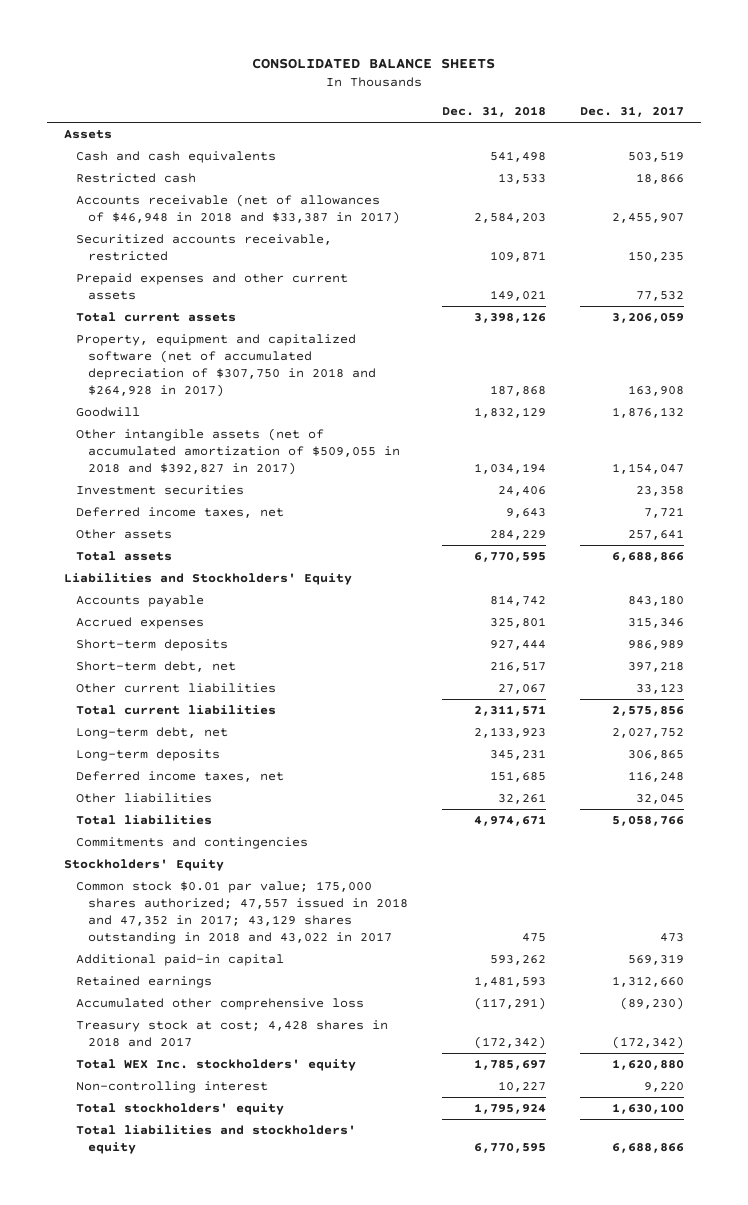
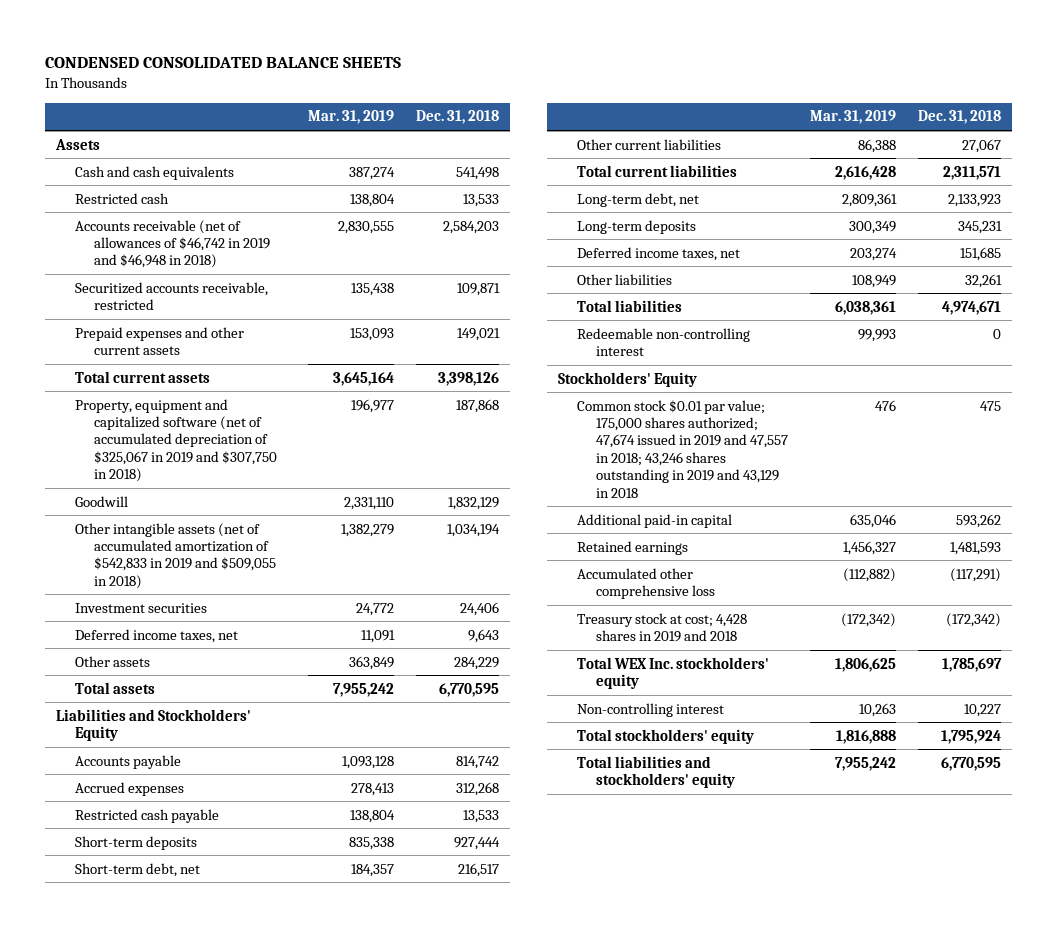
[251,57,495,69] CONSOLIDATED BALANCE SHEETS -> [45,57,402,69] CONDENSED CONSOLIDATED BALANCE SHEETS
[579,106,684,118] Dec. 31, 2017 -> none
none -> [308,110,395,125] Mar. 31, 2019
[75,194,400,225] Accounts receivable (net of allowances of $46,948 in 2018 and $33,387 in 2017) -> [75,219,271,269] Accounts receivable (net of allowances of $46,742 in 2019 and $46,948 in 2018)
[75,334,376,398] Property, equipment and capitalized software (net of accumulated depreciation of $307,750 in 2018 and $264,928 in 2017) -> [75,398,278,483] Property, equipment and capitalized software (net of accumulated depreciation of $325,067 in 2019 and $307,750 in 2018)
[75,428,400,476] Other intangible assets (net of accumulated amortization of $509,055 in 2018 and $392,827 in 2017) -> [75,522,277,589] Other intangible assets (net of accumulated amortization of $542,833 in 2019 and $509,055 in 2018)
[489,617,546,629] 325,801 -> [456,781,500,796] 312,268
none -> [75,808,220,823] Restricted cash payable
[75,837,308,850] Commitments and contingencies -> none
none -> [577,327,751,357] Redeemable non-controlling interest
[75,881,408,945] Common stock $0.01 par value; 175,000 shares authorized; 47,557 issued in 2018 and 47,352 in 2017; 43,129 shares outstanding in 2018 and 43,022 in 2017 -> [577,399,788,498] Common stock $0.01 par value; 175,000 shares authorized; 47,674 issued in 2019 and 47,557 in 2018; 43,246 shares outstanding in 2019 and 43,129 in 2018
[75,1020,388,1048] Treasury stock at cost; 4,428 shares in 2018 and 2017 -> [577,612,748,643] Treasury stock at cost; 4,428 shares in 2019 and 2018

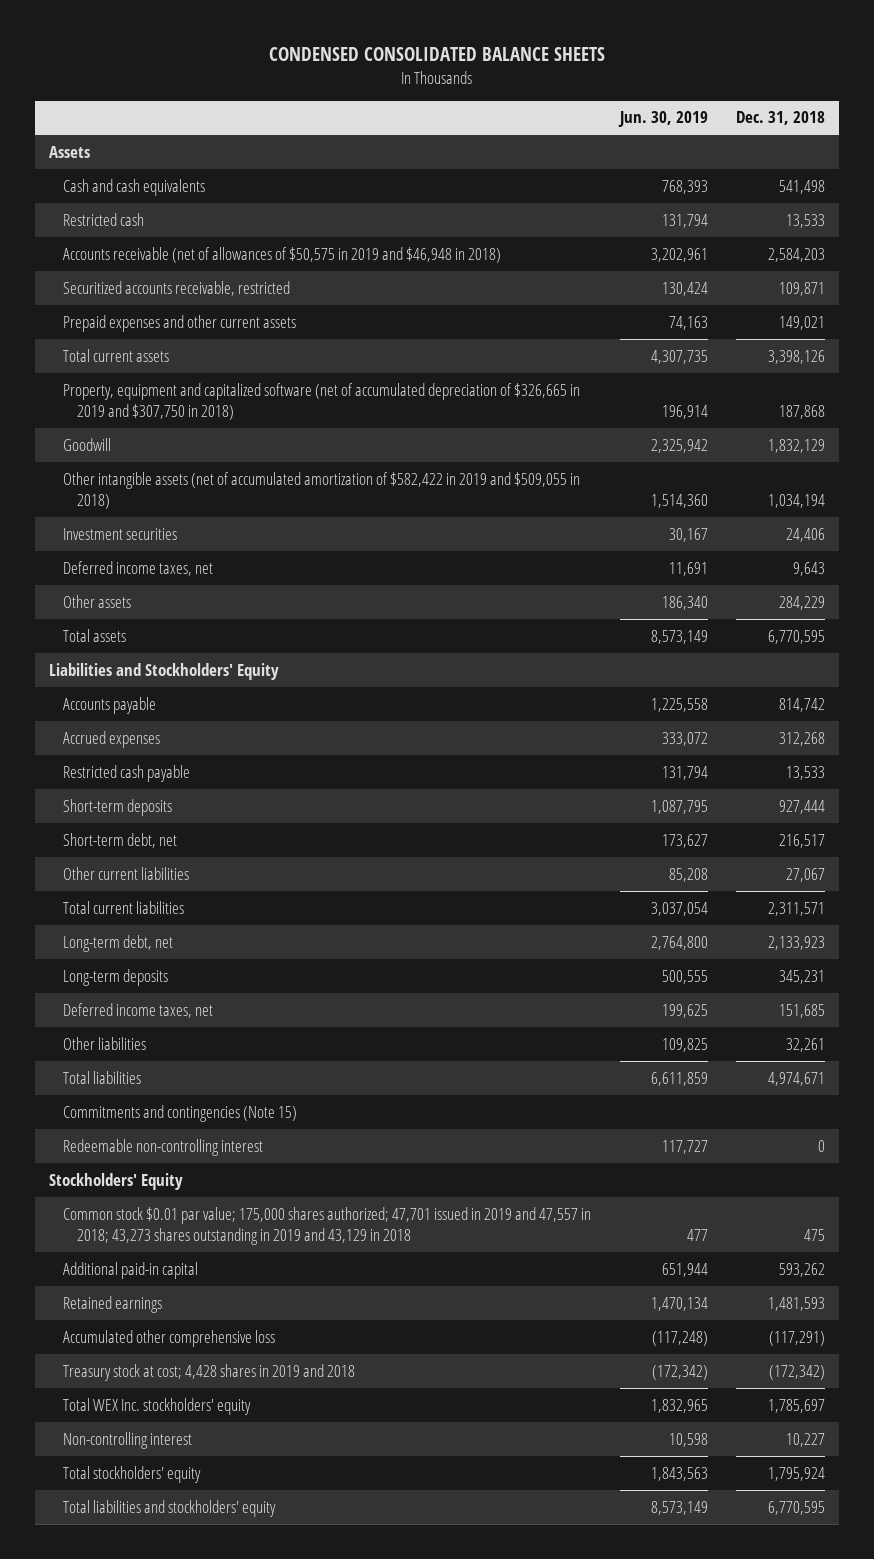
[308,110,395,125] Mar. 31, 2019 -> none
none -> [617,111,708,128] Jun. 30, 2019
[75,219,271,269] Accounts receivable (net of allowances of $46,742 in 2019 and $46,948 in 2018) -> [63,246,502,263] Accounts receivable (net of allowances of $50,575 in 2019 and $46,948 in 2018)
[75,398,278,483] Property, equipment and capitalized software (net of accumulated depreciation of $325,067 in 2019 and $307,750 in 2018) -> [63,382,581,421] Property, equipment and capitalized software (net of accumulated depreciation of $326,665 in 2019 and $307,750 in 2018)
[75,522,277,589] Other intangible assets (net of accumulated amortization of $542,833 in 2019 and $509,055 in 2018) -> [63,471,581,510] Other intangible assets (net of accumulated amortization of $582,422 in 2019 and $509,055 in 2018)
none -> [63,1104,298,1122] Commitments and contingencies (Note 15)
[577,399,788,498] Common stock $0.01 par value; 175,000 shares authorized; 47,674 issued in 2019 and 47,557 in 2018; 43,246 shares outstanding in 2019 and 43,129 in 2018 -> [63,1206,592,1246] Common stock $0.01 par value; 175,000 shares authorized; 47,701 issued in 2019 and 47,557 in 2018; 43,273 shares outstanding in 2019 and 43,129 in 2018

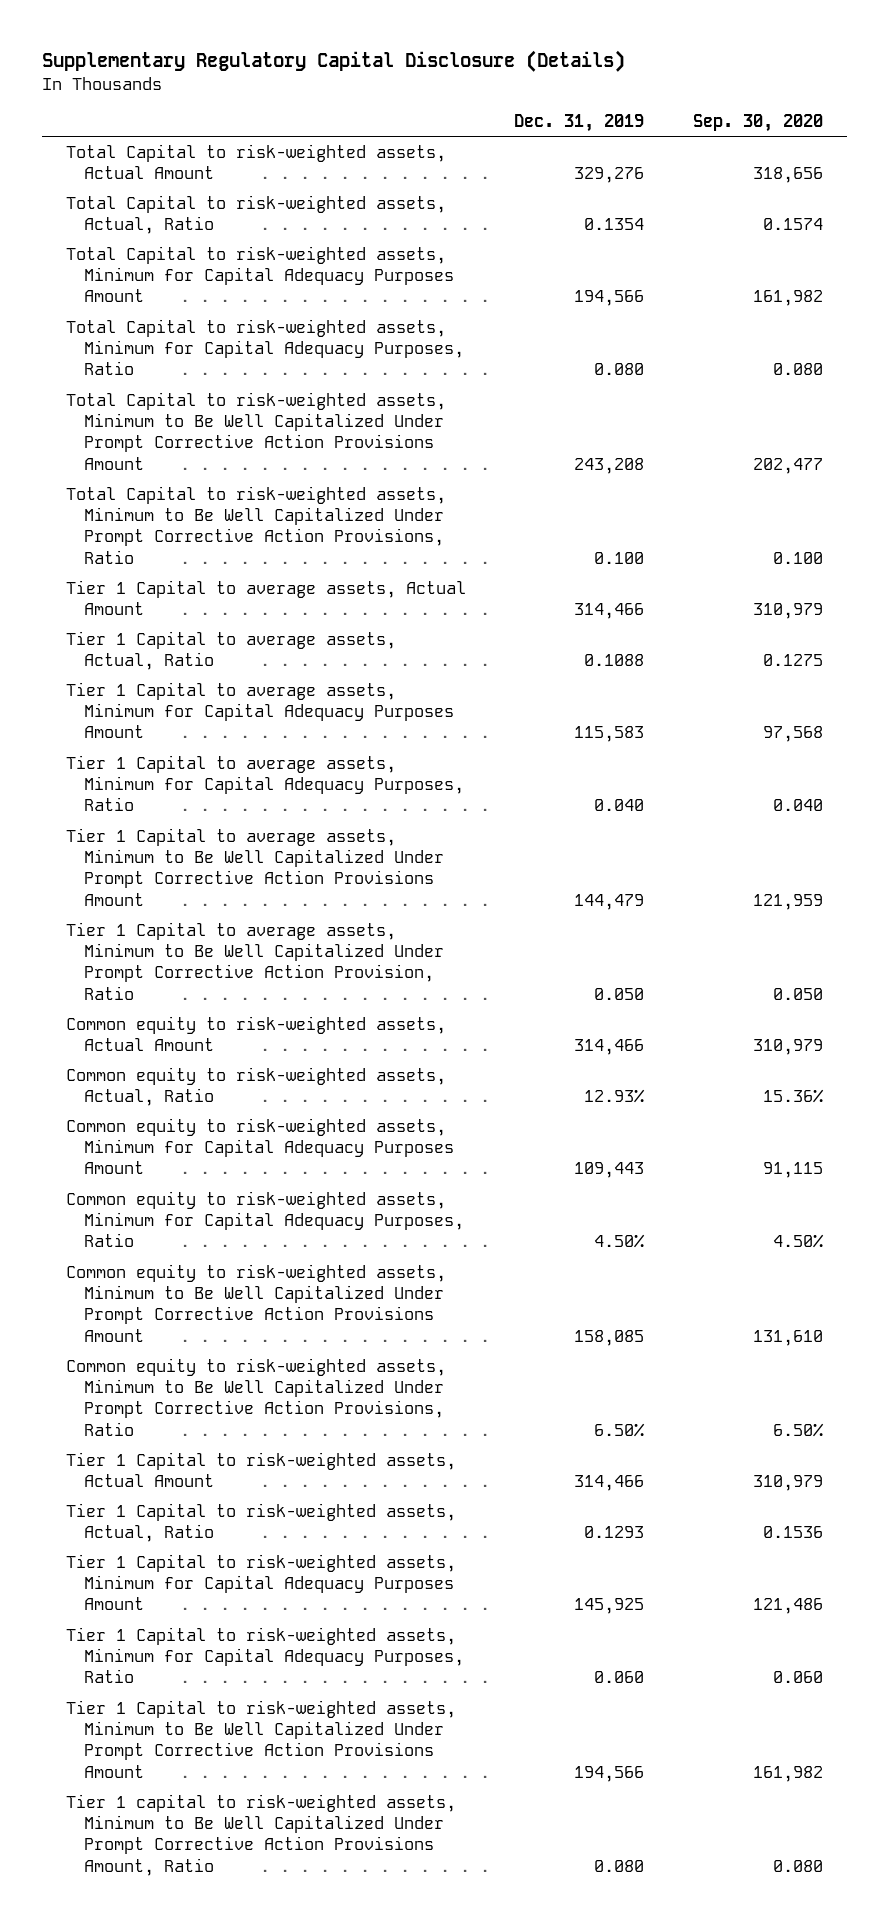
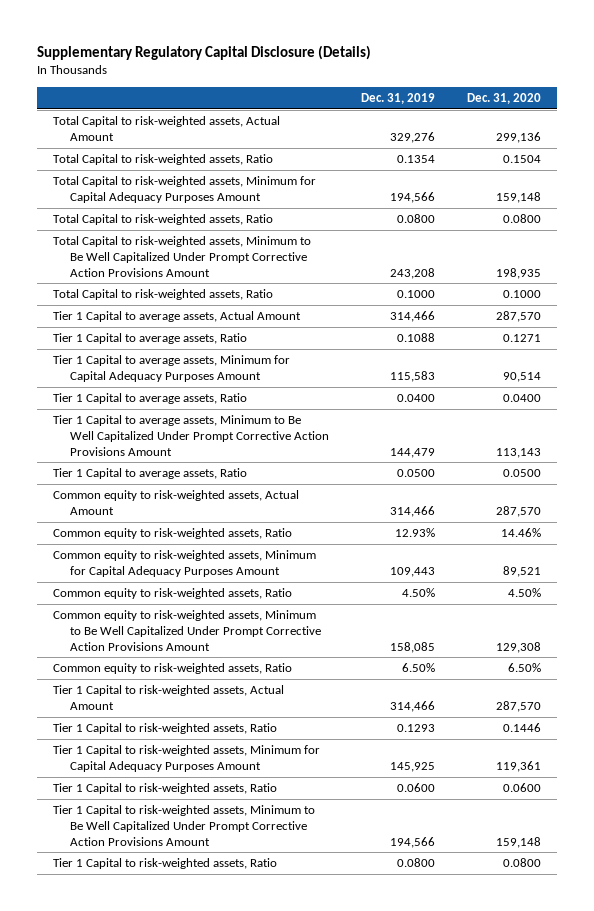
[692,113,823,132] Sep. 30, 2020 -> none
none -> [466,93,541,105] Dec. 31, 2020
[66,194,447,235] Total Capital to risk-weighted assets, Actual, Ratio -> [52,154,273,166] Total Capital to risk-weighted assets, Ratio
[66,318,465,376] Total Capital to risk-weighted assets, Minimum for Capital Adequacy Purposes, Ratio -> [52,214,273,226] Total Capital to risk-weighted assets, Ratio
[594,363,645,376] 0.080 -> [397,214,436,224] 0.0800
[66,485,447,564] Total Capital to risk-weighted assets, Minimum to Be Well Capitalized Under Prompt Corrective Action Provisions, Ratio -> [52,289,273,301] Total Capital to risk-weighted assets, Ratio
[594,551,645,564] 0.100 -> [397,290,436,299] 0.1000
[66,630,397,671] Tier 1 Capital to average assets, Actual, Ratio -> [52,333,247,345] Tier 1 Capital to average assets, Ratio
[66,754,465,812] Tier 1 Capital to average assets, Minimum for Capital Adequacy Purposes, Ratio -> [52,393,247,405] Tier 1 Capital to average assets, Ratio
[594,799,645,812] 0.040 -> [397,394,436,403] 0.0400
[66,921,445,1000] Tier 1 Capital to average assets, Minimum to Be Well Capitalized Under Prompt Corrective Action Provision, Ratio -> [52,468,247,480] Tier 1 Capital to average assets, Ratio
[594,987,645,1000] 0.050 -> [397,469,436,478] 0.0500
[66,1066,447,1107] Common equity to risk-weighted assets, Actual, Ratio -> [52,528,292,540] Common equity to risk-weighted assets, Ratio
[66,1190,465,1248] Common equity to risk-weighted assets, Minimum for Capital Adequacy Purposes, Ratio -> [52,588,292,600] Common equity to risk-weighted assets, Ratio
[66,1357,447,1436] Common equity to risk-weighted assets, Minimum to Be Well Capitalized Under Prompt Corrective Action Provisions, Ratio -> [52,663,292,675] Common equity to risk-weighted assets, Ratio
[66,1502,457,1543] Tier 1 Capital to risk-weighted assets, Actual, Ratio -> [52,723,277,735] Tier 1 Capital to risk-weighted assets, Ratio
[66,1626,465,1684] Tier 1 Capital to risk-weighted assets, Minimum for Capital Adequacy Purposes, Ratio -> [52,783,277,795] Tier 1 Capital to risk-weighted assets, Ratio
[594,1671,645,1684] 0.060 -> [397,783,436,793] 0.0600
[66,1793,457,1876] Tier 1 capital to risk-weighted assets, Minimum to Be Well Capitalized Under Prompt Corrective Action Provisions Amount, Ratio -> [52,858,277,870] Tier 1 Capital to risk-weighted assets, Ratio
[594,1859,645,1872] 0.080 -> [397,858,436,868] 0.0800

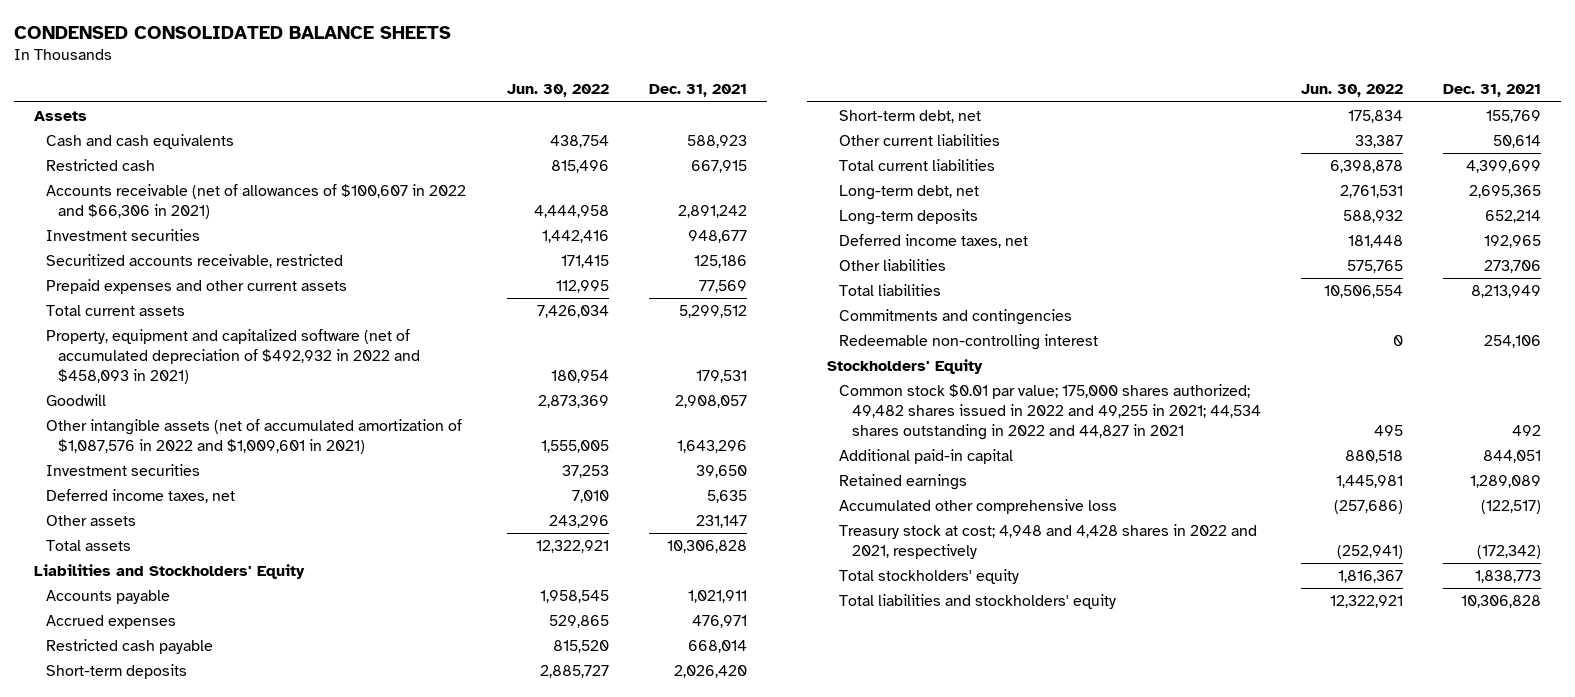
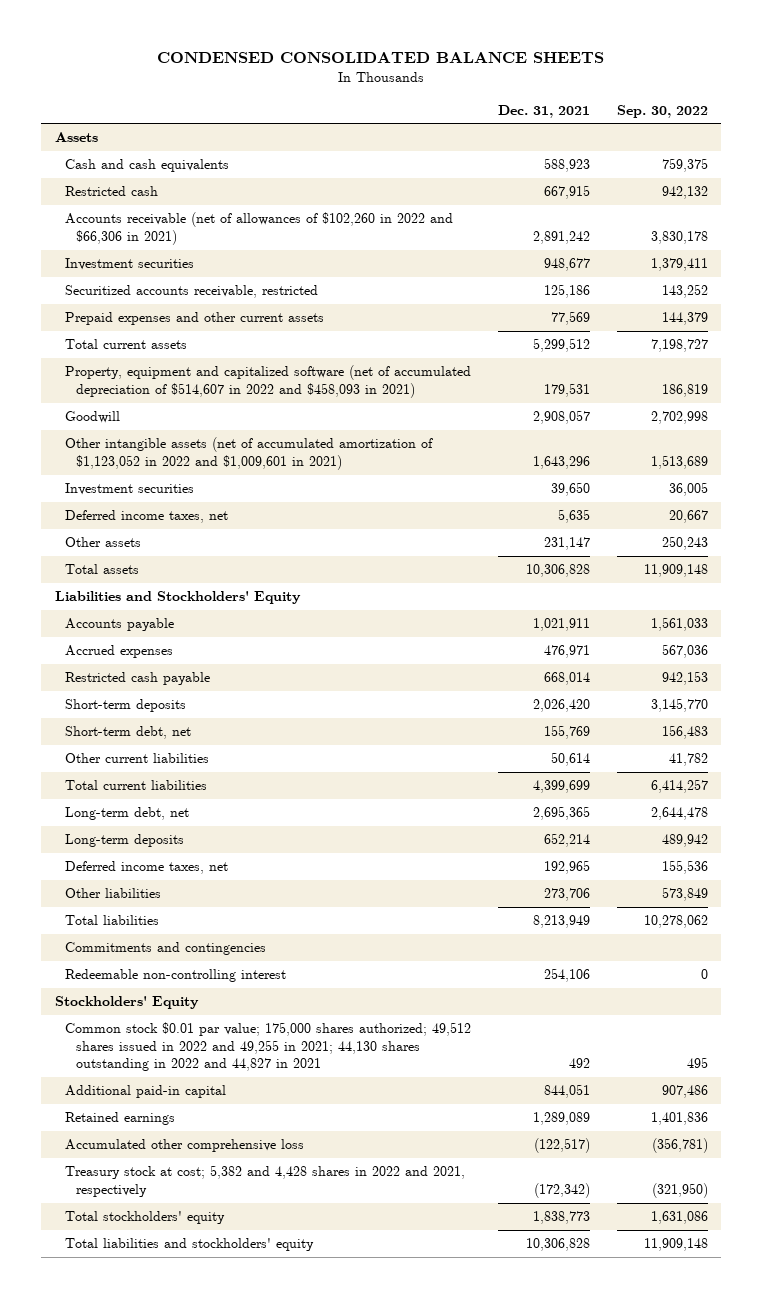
[507,84,610,98] Jun. 30, 2022 -> none
none -> [616,104,708,118] Sep. 30, 2022
[45,184,466,219] Accounts receivable (net of allowances of $100,607 in 2022 and $66,306 in 2021) -> [65,212,454,245] Accounts receivable (net of allowances of $102,260 in 2022 and $66,306 in 2021)
[45,329,421,384] Property, equipment and capitalized software (net of accumulated depreciation of $492,932 in 2022 and $458,093 in 2021) -> [65,365,472,398] Property, equipment and capitalized software (net of accumulated depreciation of $514,607 in 2022 and $458,093 in 2021)
[45,419,462,454] Other intangible assets (net of accumulated amortization of $1,087,576 in 2022 and $1,009,601 in 2021) -> [65,437,434,470] Other intangible assets (net of accumulated amortization of $1,123,052 in 2022 and $1,009,601 in 2021)
[839,384,1261,440] Common stock $0.01 par value; 175,000 shares authorized; 49,482 shares issued in 2022 and 49,255 in 2021; 44,534 shares outstanding in 2022 and 44,827 in 2021 -> [65,1022,472,1072] Common stock $0.01 par value; 175,000 shares authorized; 49,512 shares issued in 2022 and 49,255 in 2021; 44,130 shares outstanding in 2022 and 44,827 in 2021
[839,524,1258,559] Treasury stock at cost; 4,948 and 4,428 shares in 2022 and 2021, respectively -> [65,1165,466,1197] Treasury stock at cost; 5,382 and 4,428 shares in 2022 and 2021, respectively

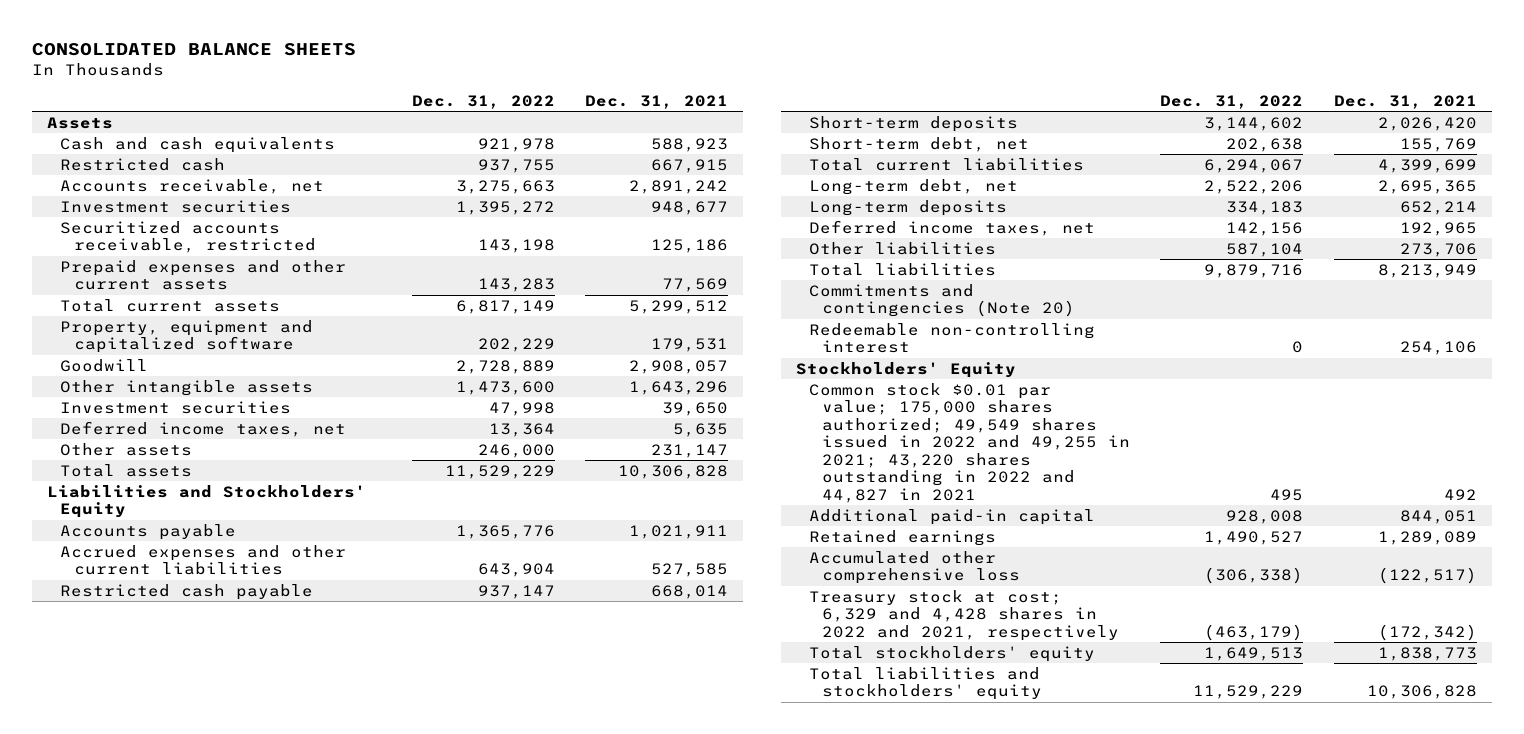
[157,52,605,64] CONDENSED CONSOLIDATED BALANCE SHEETS -> [32,43,357,57] CONSOLIDATED BALANCE SHEETS
[616,104,708,118] Sep. 30, 2022 -> none
none -> [411,94,555,109] Dec. 31, 2022
[65,212,454,245] Accounts receivable (net of allowances of $102,260 in 2022 and $66,306 in 2021) -> [60,178,325,194] Accounts receivable, net
[65,365,472,398] Property, equipment and capitalized software (net of accumulated depreciation of $514,607 in 2022 and $458,093 in 2021) -> [60,319,314,354] Property, equipment and capitalized software
[65,437,434,470] Other intangible assets (net of accumulated amortization of $1,123,052 in 2022 and $1,009,601 in 2021) -> [60,379,314,396] Other intangible assets
[65,645,174,659] Accrued expenses -> none
none -> [60,544,347,576] Accrued expenses and other current liabilities
[65,753,210,764] Other current liabilities -> none
[65,942,267,956] Commitments and contingencies -> [808,283,1075,318] Commitments and contingencies (Note 20)
[65,1022,472,1072] Common stock $0.01 par value; 175,000 shares authorized; 49,512 shares issued in 2022 and 49,255 in 2021; 44,130 shares outstanding in 2022 and 44,827 in 2021 -> [808,382,1130,503] Common stock $0.01 par value; 175,000 shares authorized; 49,549 shares issued in 2022 and 49,255 in 2021; 43,220 shares outstanding in 2022 and 44,827 in 2021
[65,1165,466,1197] Treasury stock at cost; 5,382 and 4,428 shares in 2022 and 2021, respectively -> [808,589,1119,641] Treasury stock at cost; 6,329 and 4,428 shares in 2022 and 2021, respectively

